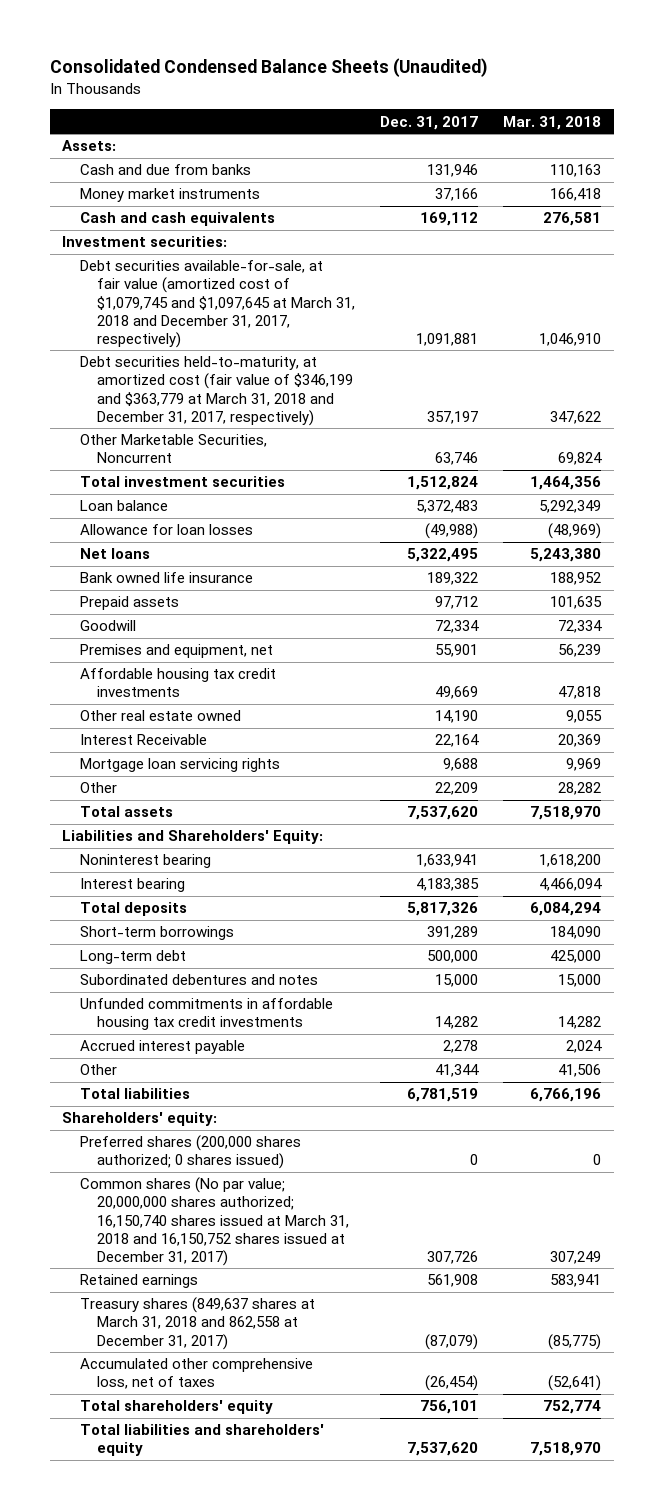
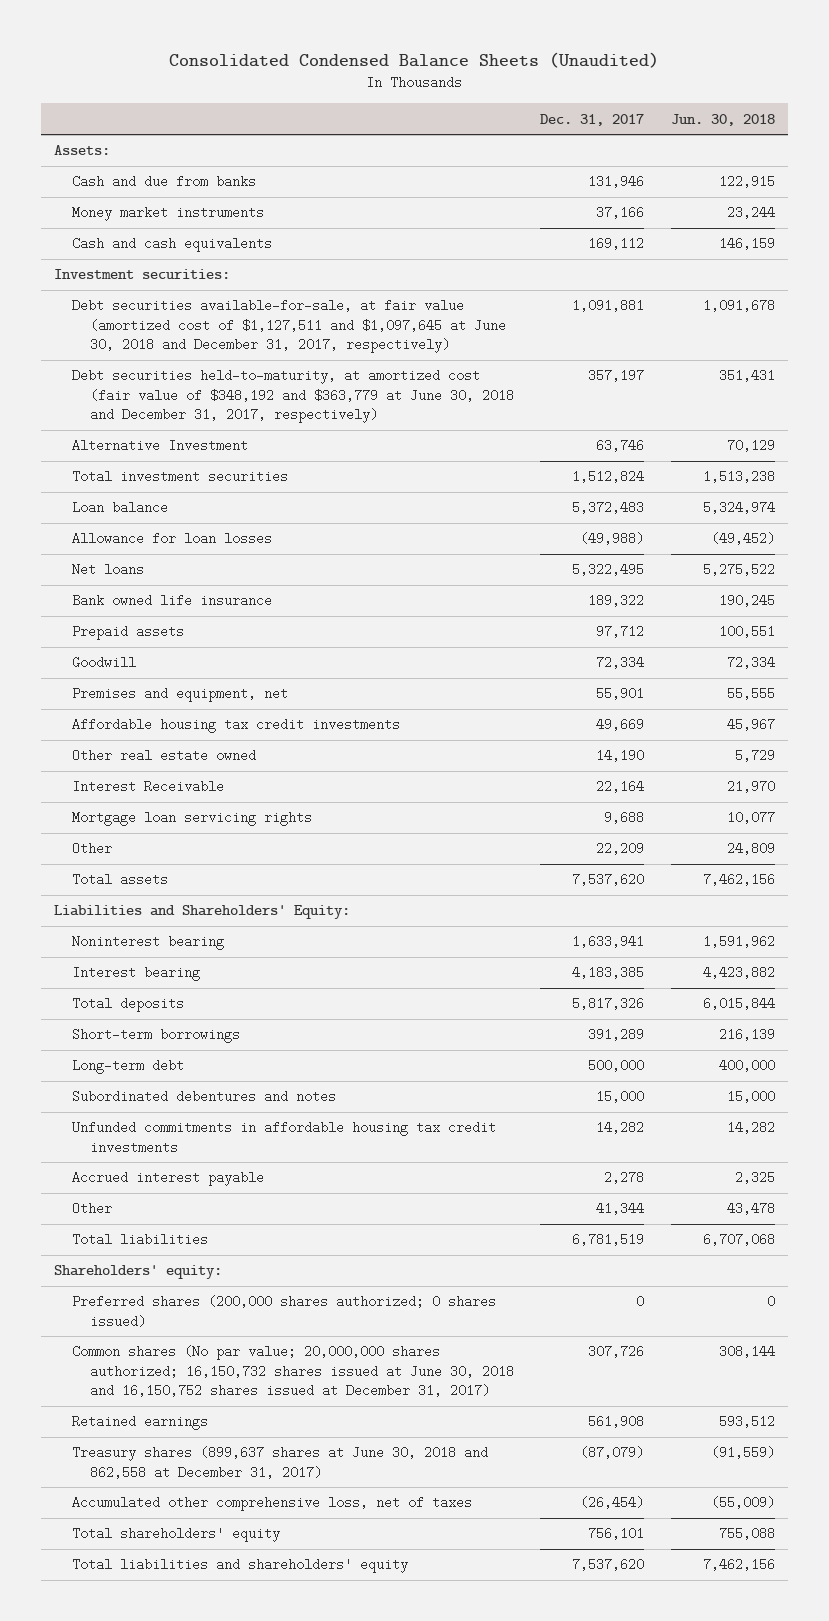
[503,115,602,130] Mar. 31, 2018 -> none
none -> [670,113,775,126] Jun. 30, 2018
[79,260,355,348] Debt securities available-for-sale, at fair value (amortized cost of $1,079,745 and $1,097,645 at March 31, 2018 and December 31, 2017, respectively) -> [72,299,506,354] Debt securities available-for-sale, at fair value (amortized cost of $1,127,511 and $1,097,645 at June 30, 2018 and December 31, 2017, respectively)
[79,356,353,426] Debt securities held-to-maturity, at amortized cost (fair value of $346,199 and $363,779 at March 31, 2018 and December 31, 2017, respectively) -> [72,369,514,424] Debt securities held-to-maturity, at amortized cost (fair value of $348,192 and $363,779 at June 30, 2018 and December 31, 2017, respectively)
[79,434,267,464] Other Marketable Securities, Noncurrent -> [72,439,249,453] Alternative Investment
[79,1177,349,1266] Common shares (No par value; 20,000,000 shares authorized; 16,150,740 shares issued at March 31, 2018 and 16,150,752 shares issued at December 31, 2017) -> [72,1345,514,1398] Common shares (No par value; 20,000,000 shares authorized; 16,150,732 shares issued at June 30, 2018 and 16,150,752 shares issued at December 31, 2017)
[79,1297,315,1350] Treasury shares (849,637 shares at March 31, 2018 and 862,558 at December 31, 2017) -> [72,1446,489,1479] Treasury shares (899,637 shares at June 30, 2018 and 862,558 at December 31, 2017)

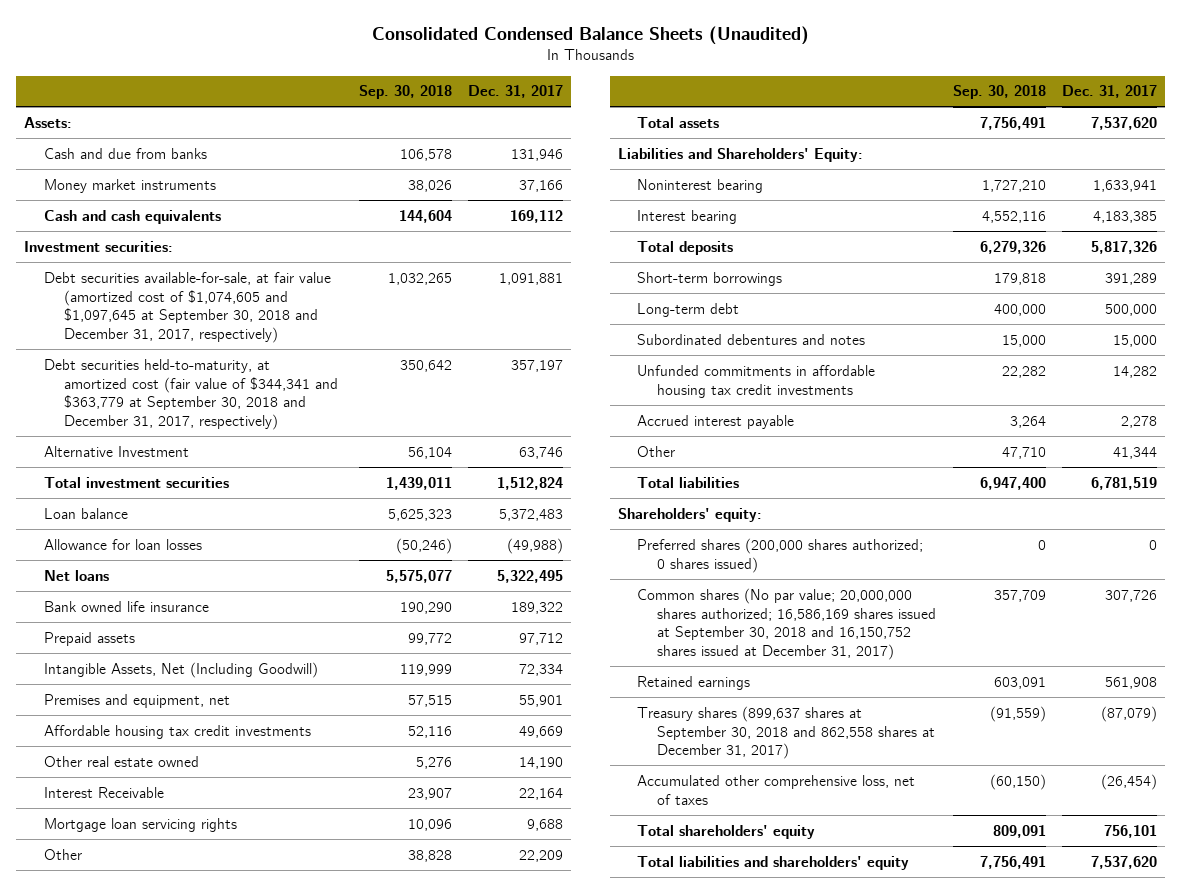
[670,113,775,126] Jun. 30, 2018 -> none
none -> [359,85,453,100] Sep. 30, 2018
[72,299,506,354] Debt securities available-for-sale, at fair value (amortized cost of $1,127,511 and $1,097,645 at June 30, 2018 and December 31, 2017, respectively) -> [44,271,332,344] Debt securities available-for-sale, at fair value (amortized cost of $1,074,605 and $1,097,645 at September 30, 2018 and December 31, 2017, respectively)
[72,369,514,424] Debt securities held-to-maturity, at amortized cost (fair value of $348,192 and $363,779 at June 30, 2018 and December 31, 2017, respectively) -> [44,358,338,431] Debt securities held-to-maturity, at amortized cost (fair value of $344,341 and $363,779 at September 30, 2018 and December 31, 2017, respectively)
[72,656,137,670] Goodwill -> [44,661,319,678] Intangible Assets, Net (Including Goodwill)
[72,1345,514,1398] Common shares (No par value; 20,000,000 shares authorized; 16,150,732 shares issued at June 30, 2018 and 16,150,752 shares issued at December 31, 2017) -> [637,587,937,661] Common shares (No par value; 20,000,000 shares authorized; 16,586,169 shares issued at September 30, 2018 and 16,150,752 shares issued at December 31, 2017)
[72,1446,489,1479] Treasury shares (899,637 shares at June 30, 2018 and 862,558 at December 31, 2017) -> [637,705,936,760] Treasury shares (899,637 shares at September 30, 2018 and 862,558 shares at December 31, 2017)

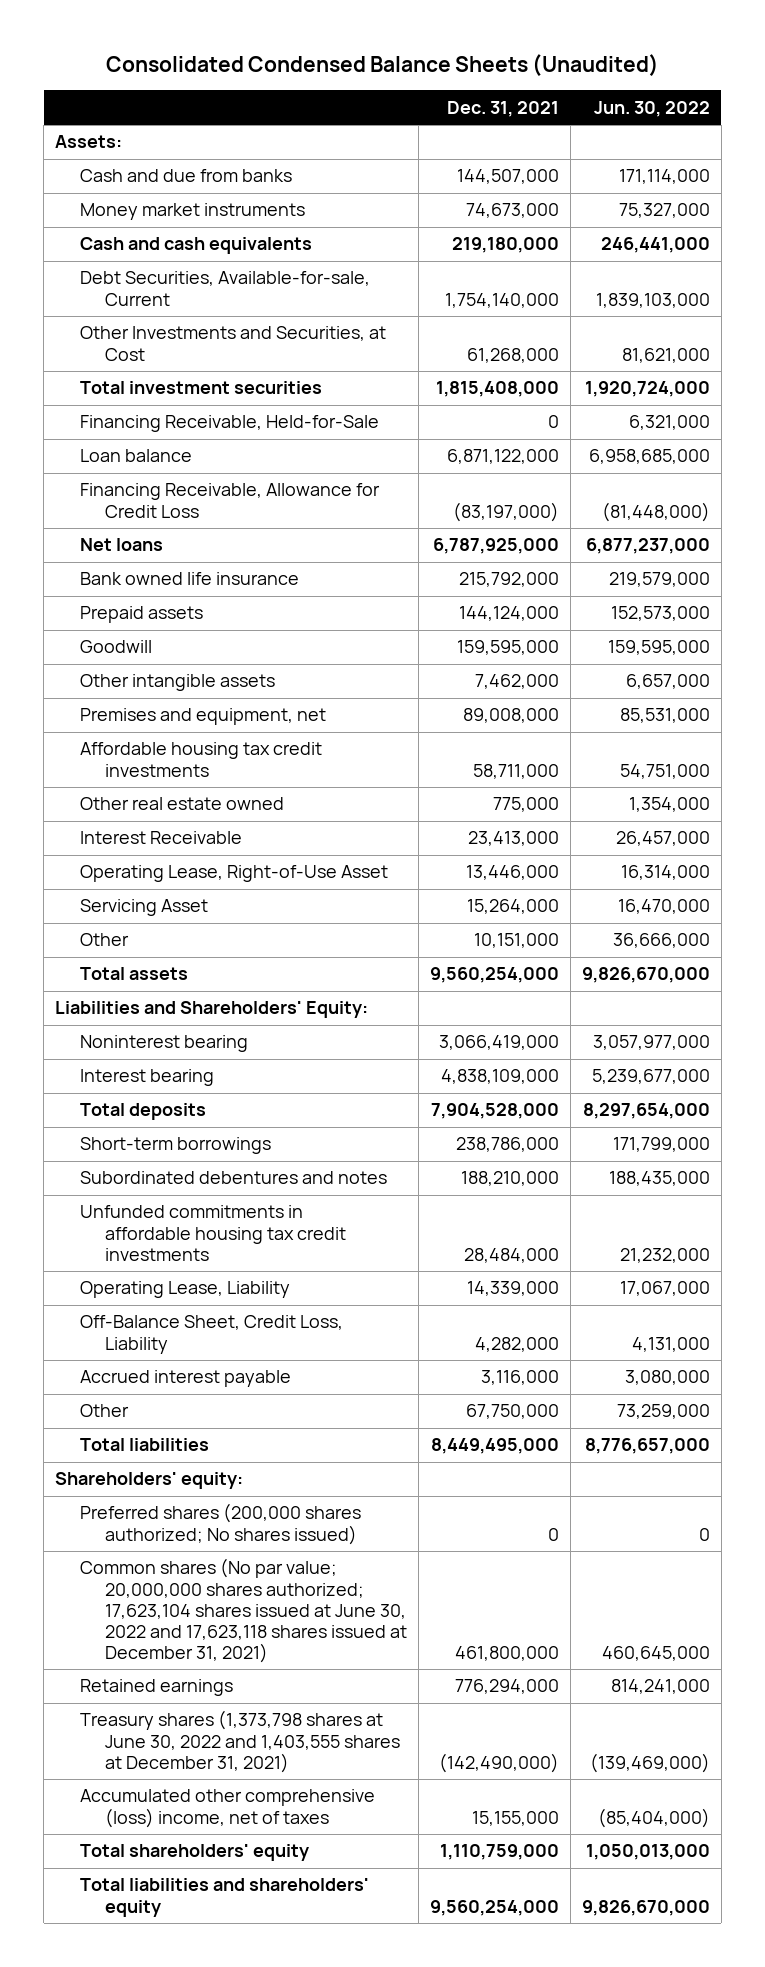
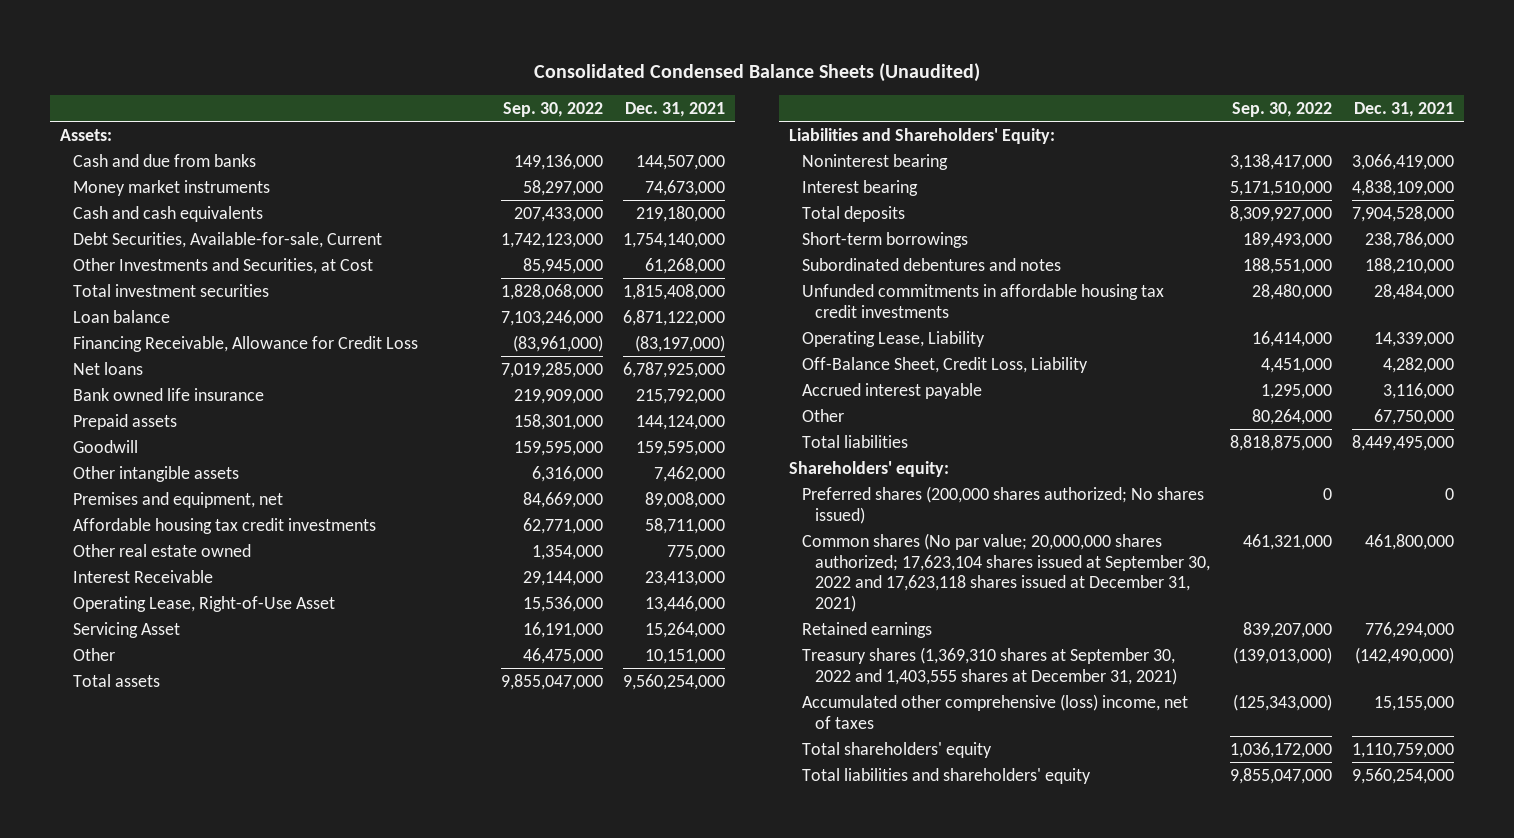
[593,100,710,117] Jun. 30, 2022 -> none
none -> [503,102,604,118] Sep. 30, 2022
[80,415,380,433] Financing Receivable, Held-for-Sale -> none
[80,1558,407,1664] Common shares (No par value; 20,000,000 shares authorized; 17,623,104 shares issued at June 30, 2022 and 17,623,118 shares issued at December 31, 2021) -> [801,532,1210,613] Common shares (No par value; 20,000,000 shares authorized; 17,623,104 shares issued at September 30, 2022 and 17,623,118 shares issued at December 31, 2021)
[80,1710,400,1773] Treasury shares (1,373,798 shares at June 30, 2022 and 1,403,555 shares at December 31, 2021) -> [801,646,1177,685] Treasury shares (1,369,310 shares at September 30, 2022 and 1,403,555 shares at December 31, 2021)

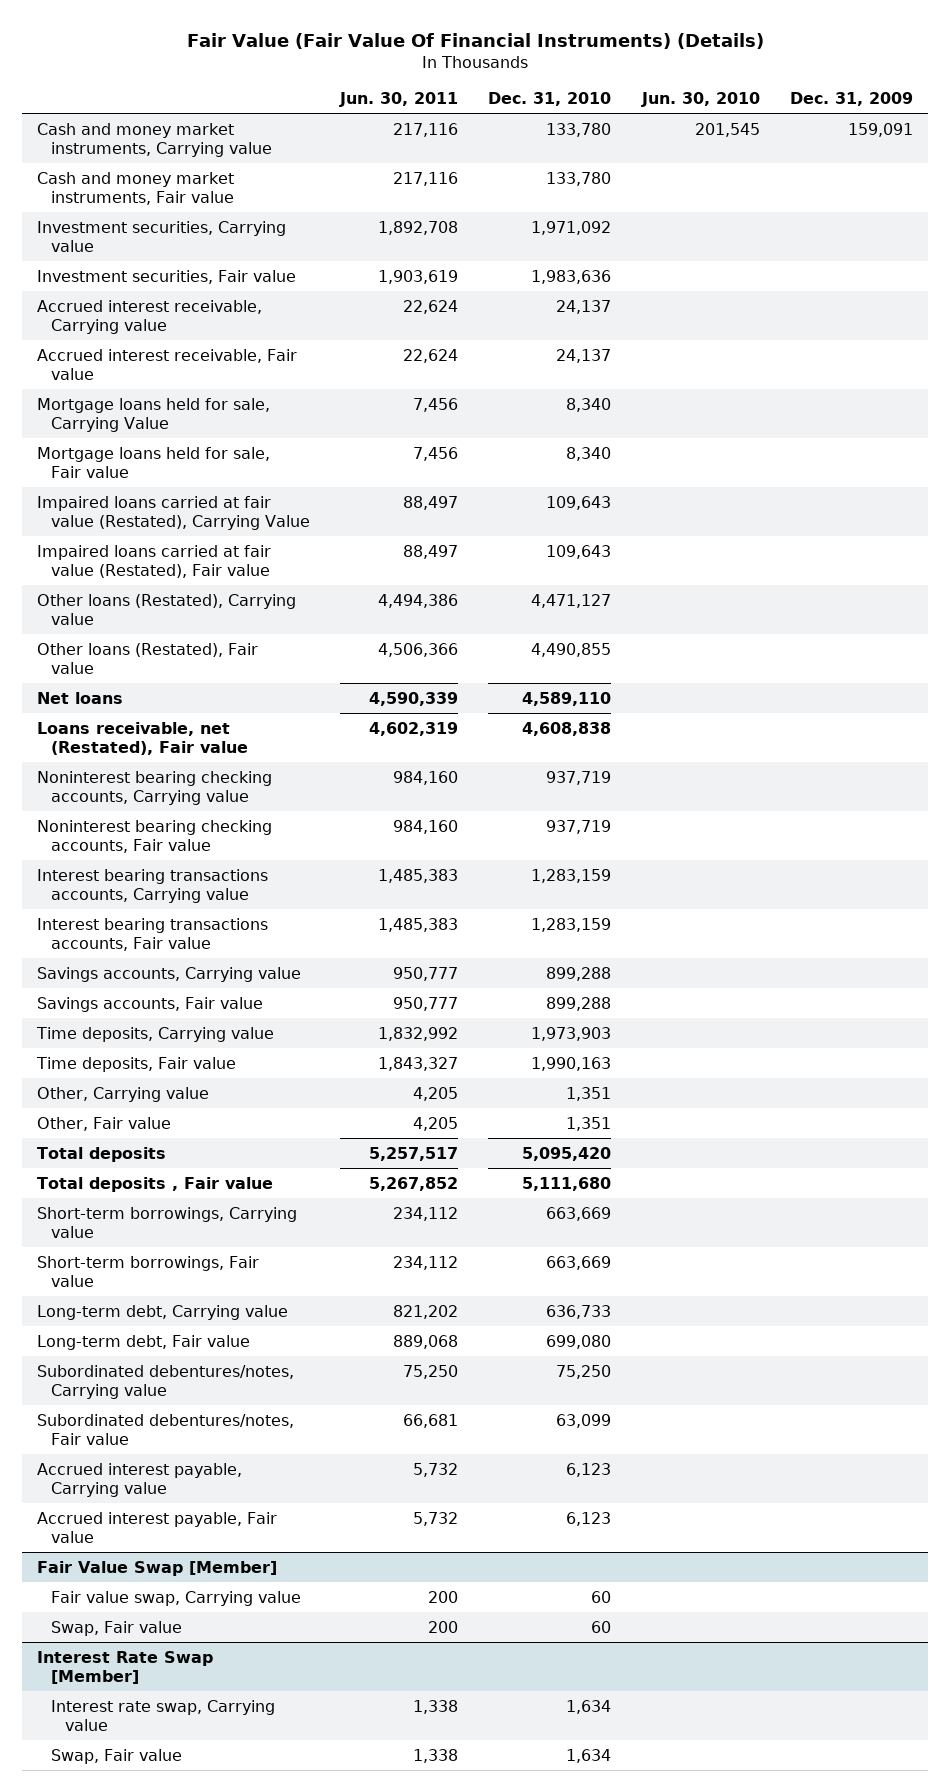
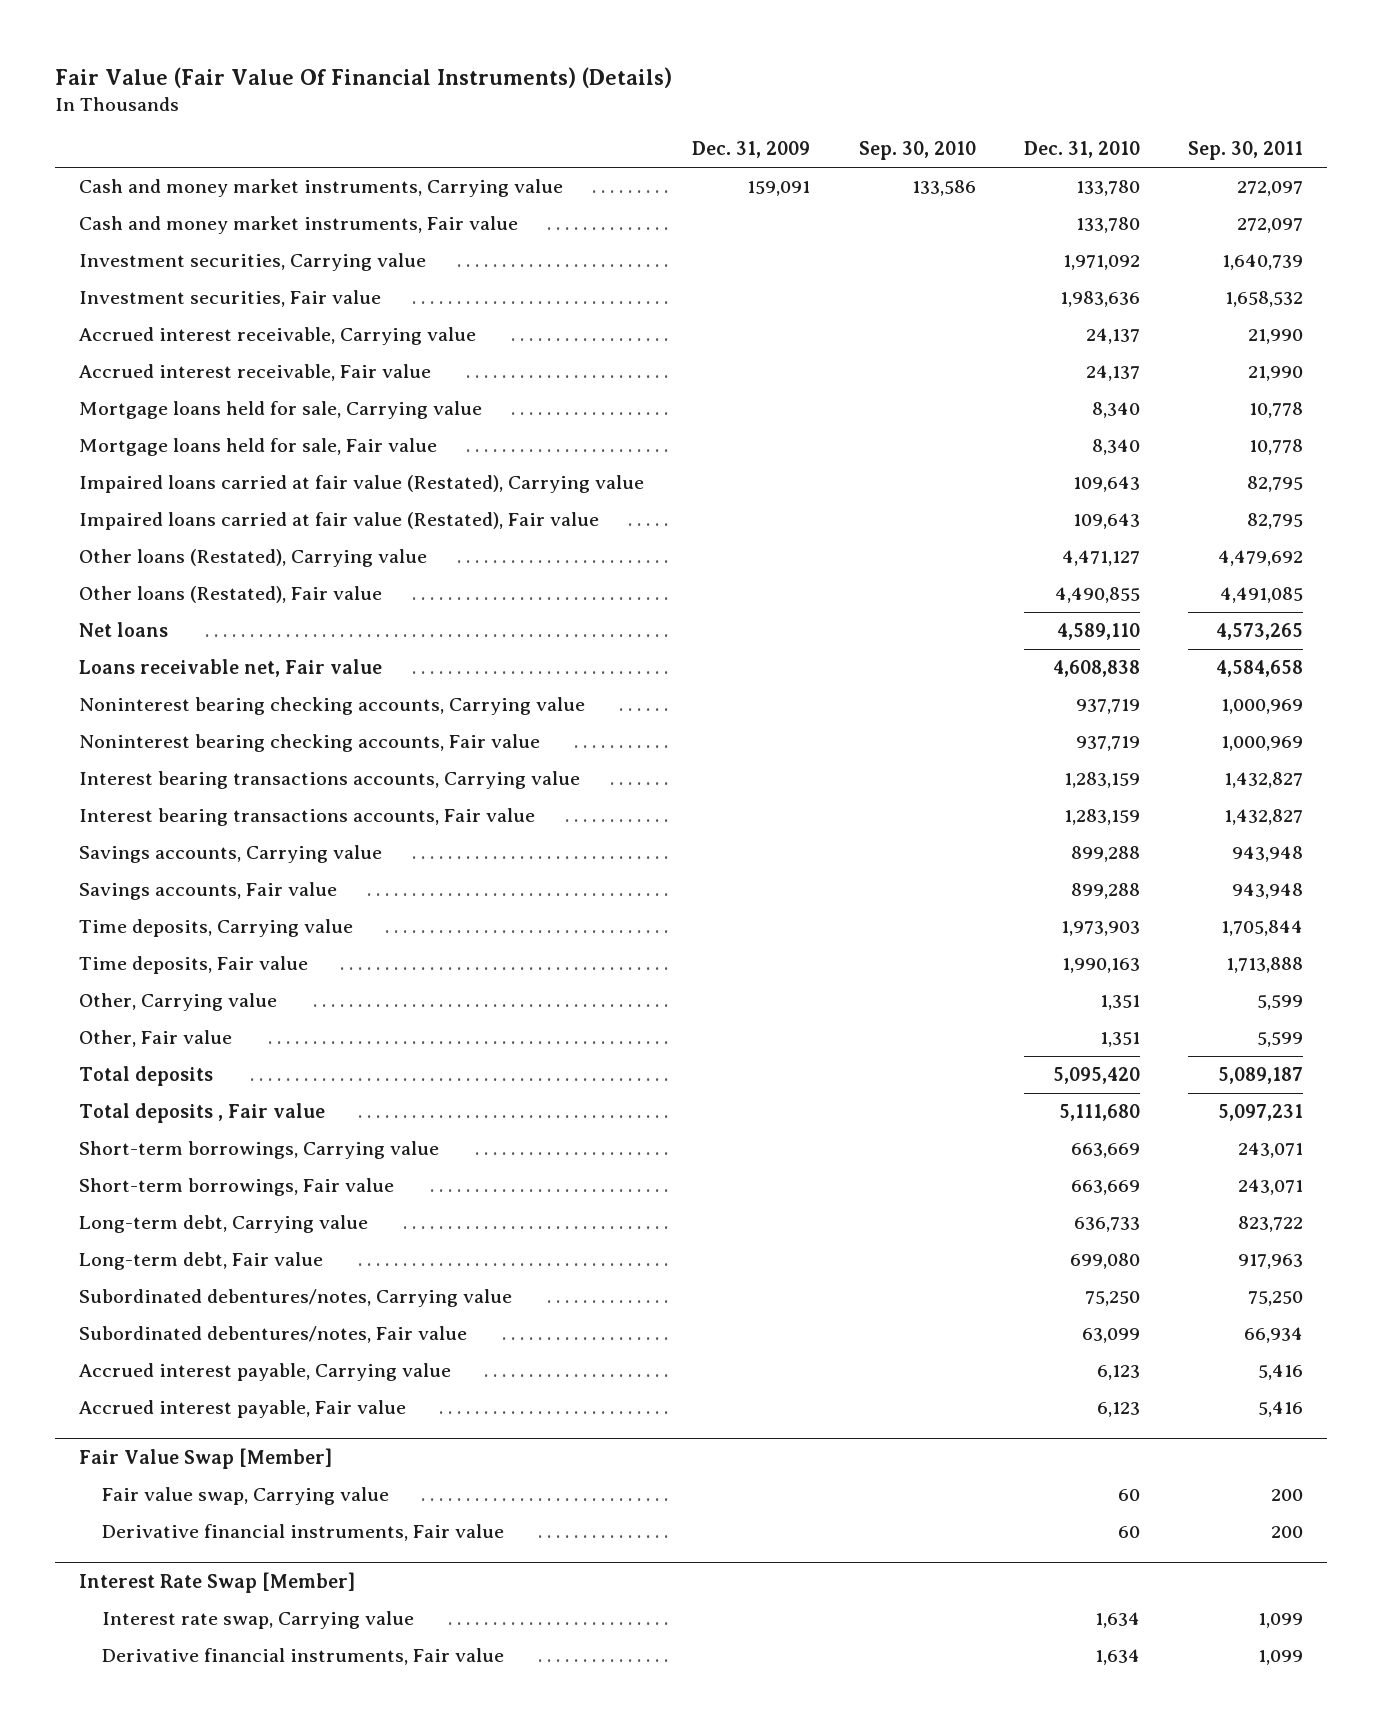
[339,92,459,108] Jun. 30, 2011 -> none
[640,92,760,108] Jun. 30, 2010 -> none
none -> [858,141,976,161] Sep. 30, 2010
none -> [1188,141,1304,161] Sep. 30, 2011
[37,397,271,432] Mortgage loans held for sale, Carrying Value -> [78,401,482,420] Mortgage loans held for sale, Carrying value
[37,495,311,530] Impaired loans carried at fair value (Restated), Carrying Value -> [78,475,644,494] Impaired loans carried at fair value (Restated), Carrying value
[37,721,249,755] Loans receivable, net (Restated), Fair value -> [78,659,382,678] Loans receivable net, Fair value
[51,1620,183,1636] Swap, Fair value -> [102,1524,505,1542] Derivative financial instruments, Fair value
[51,1748,183,1764] Swap, Fair value -> [102,1648,505,1666] Derivative financial instruments, Fair value

